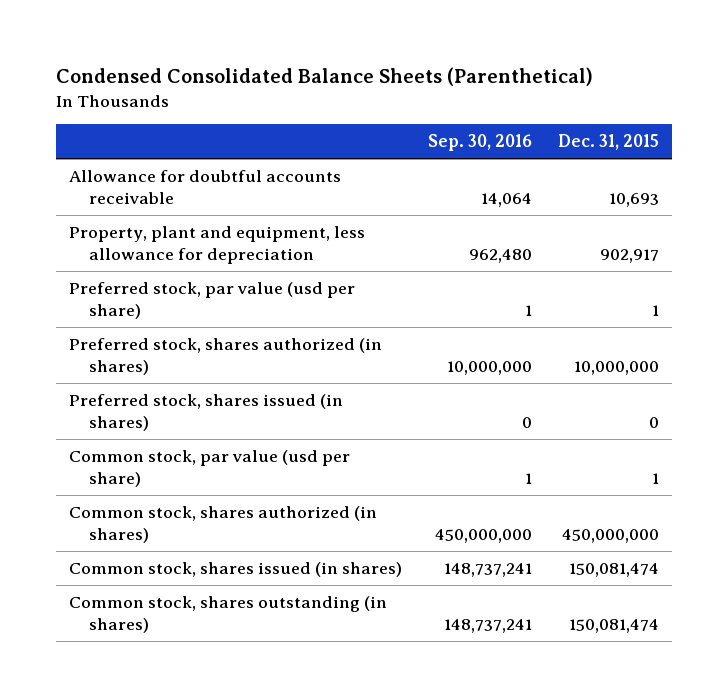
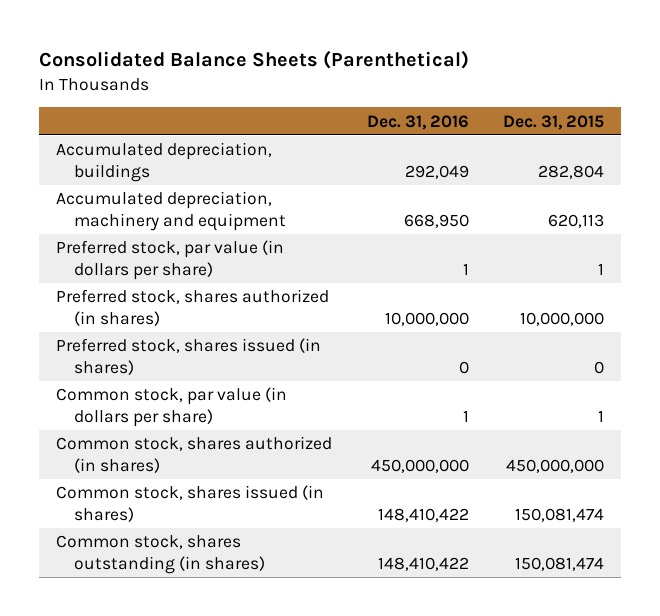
[55,67,593,87] Condensed Consolidated Balance Sheets (Parenthetical) -> [39,50,470,70] Consolidated Balance Sheets (Parenthetical)
[427,134,532,152] Sep. 30, 2016 -> none
none -> [366,114,469,130] Dec. 31, 2016
[68,169,341,205] Allowance for doubtful accounts receivable -> none
[68,225,365,265] Property, plant and equipment, less allowance for depreciation -> none
none -> [56,142,273,182] Accumulated depreciation, buildings
none -> [56,191,287,231] Accumulated depreciation, machinery and equipment
[68,281,355,320] Preferred stock, par value (usd per share) -> [56,240,285,280] Preferred stock, par value (in dollars per share)
[68,449,350,488] Common stock, par value (usd per share) -> [56,387,288,427] Common stock, par value (in dollars per share)

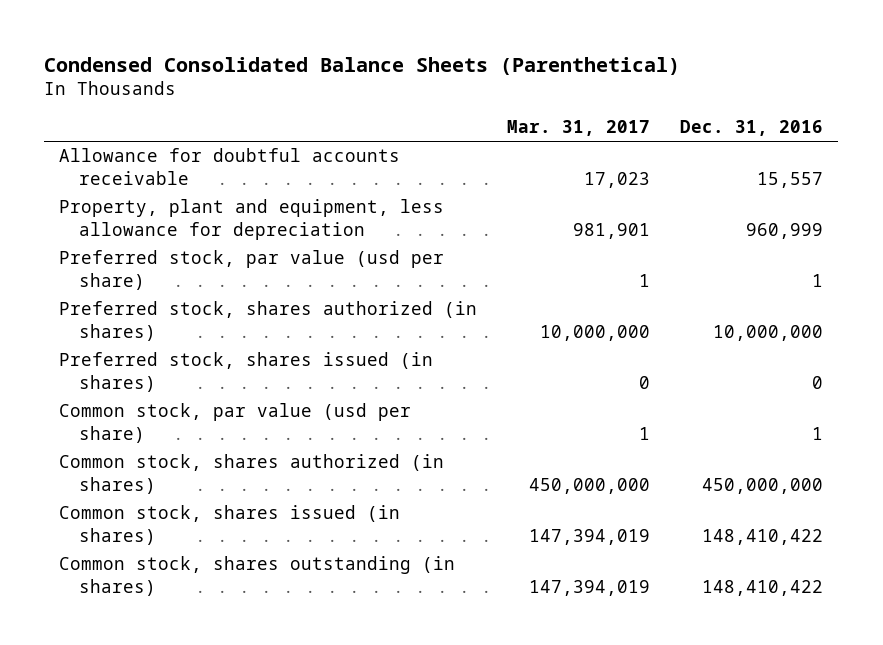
[39,50,470,70] Consolidated Balance Sheets (Parenthetical) -> [44,56,681,75] Condensed Consolidated Balance Sheets (Parenthetical)
[502,114,604,130] Dec. 31, 2015 -> none
none -> [507,120,651,137] Mar. 31, 2017
[56,142,273,182] Accumulated depreciation, buildings -> none
[56,191,287,231] Accumulated depreciation, machinery and equipment -> none
none -> [59,148,401,186] Allowance for doubtful accounts receivable
none -> [59,199,445,241] Property, plant and equipment, less allowance for depreciation
[56,240,285,280] Preferred stock, par value (in dollars per share) -> [59,250,445,291] Preferred stock, par value (usd per share)
[56,387,288,427] Common stock, par value (in dollars per share) -> [59,403,412,444] Common stock, par value (usd per share)

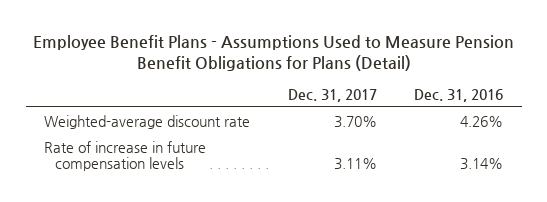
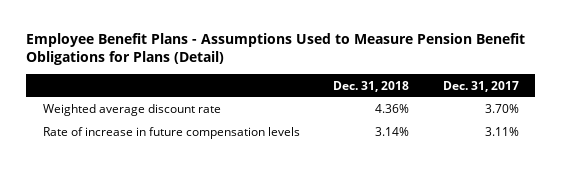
[413,88,503,102] Dec. 31, 2016 -> none
none -> [333,80,410,92] Dec. 31, 2018
[44,114,251,129] Weighted-average discount rate -> [42,104,221,117] Weighted average discount rate

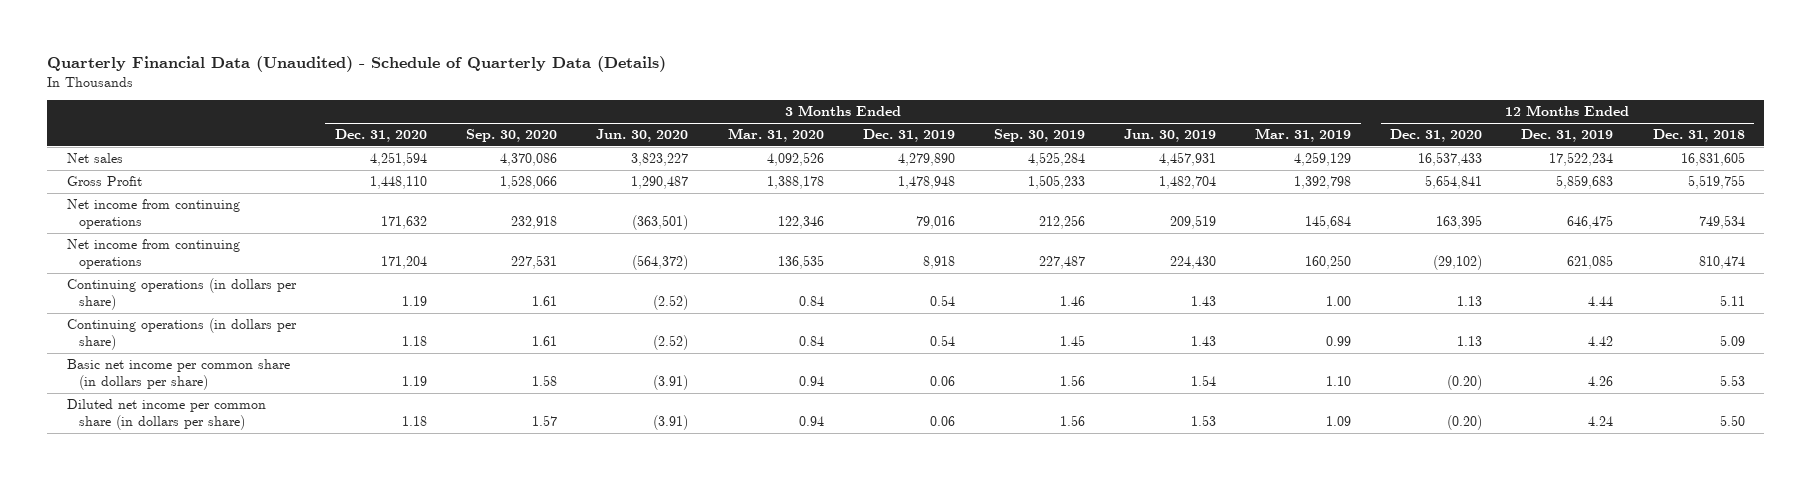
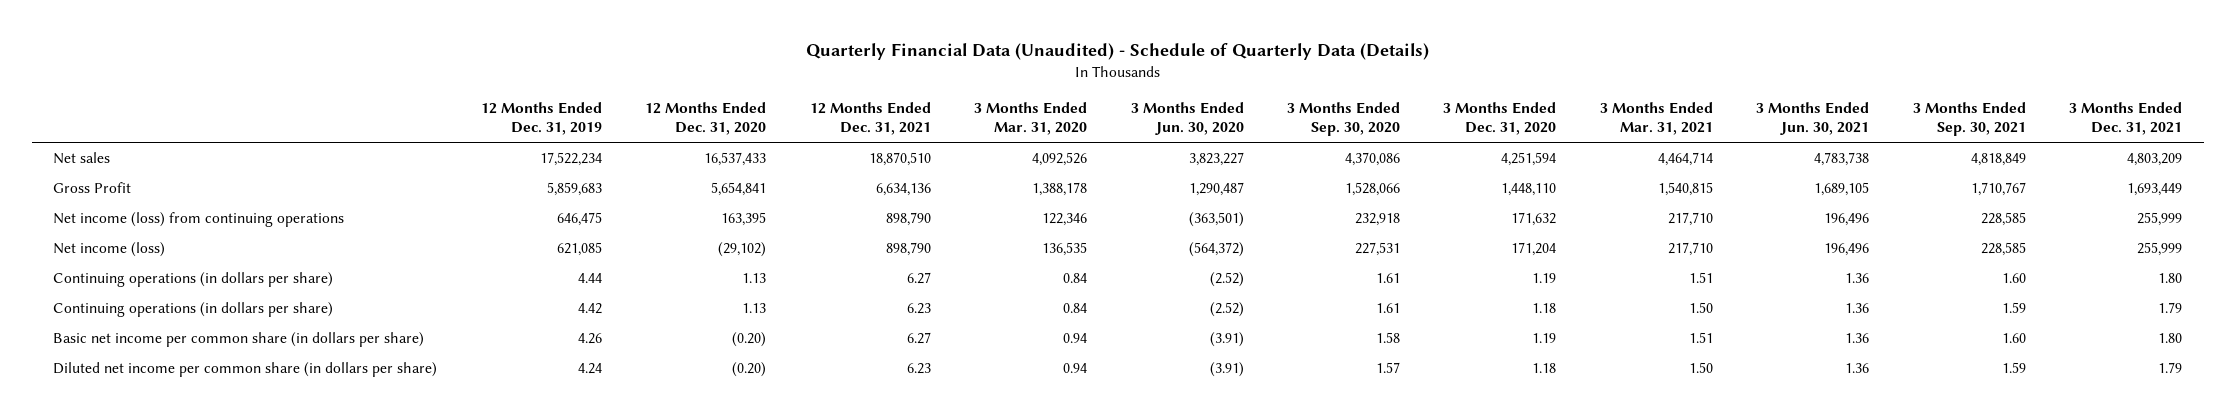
[862,129,955,143] Dec. 31, 2019 -> none
[993,129,1085,143] Sep. 30, 2019 -> none
[1123,129,1216,143] Jun. 30, 2019 -> none
[1255,128,1352,143] Mar. 31, 2019 -> none
[1652,129,1745,143] Dec. 31, 2018 -> none
none -> [809,102,931,136] 12 Months Ended Dec. 31, 2021
none -> [1599,102,1713,136] 3 Months Ended Mar. 31, 2021
none -> [1756,102,1870,136] 3 Months Ended Jun. 30, 2021
none -> [1912,102,2026,137] 3 Months Ended Sep. 30, 2021
none -> [2069,102,2183,136] 3 Months Ended Dec. 31, 2021
[66,199,240,230] Net income from continuing operations -> [53,212,345,228] Net income (loss) from continuing operations
[66,239,240,270] Net income from continuing operations -> [53,242,166,258] Net income (loss)

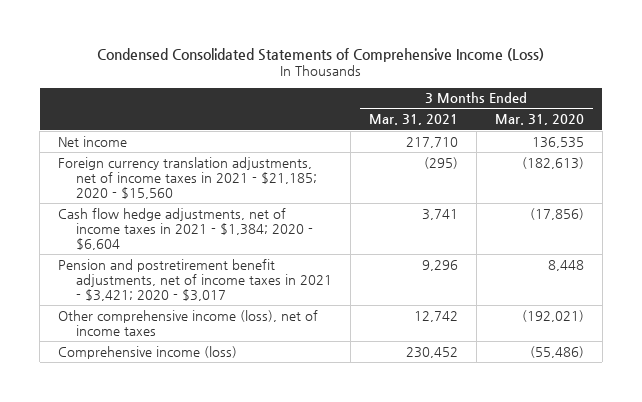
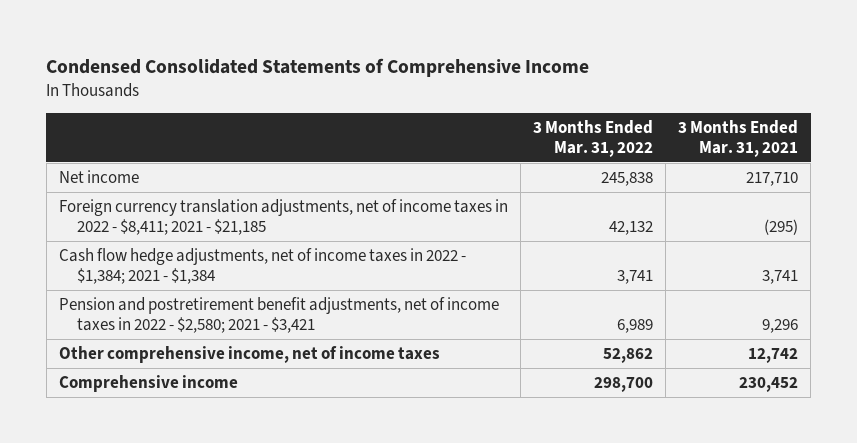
[96,47,544,62] Condensed Consolidated Statements of Comprehensive Income (Loss) -> [46,57,590,77] Condensed Consolidated Statements of Comprehensive Income
[494,114,584,126] Mar. 31, 2020 -> none
none -> [532,119,653,157] 3 Months Ended Mar. 31, 2022
[57,156,318,199] Foreign currency translation adjustments, net of income taxes in 2021 - $21,185; 2020 - $15,560 -> [58,198,508,236] Foreign currency translation adjustments, net of income taxes in 2022 - $8,411; 2021 - $21,185
[57,207,314,250] Cash flow hedge adjustments, net of income taxes in 2021 - $1,384; 2020 - $6,604 -> [58,247,466,285] Cash flow hedge adjustments, net of income taxes in 2022 - $1,384; 2021 - $1,384
[57,258,333,301] Pension and postretirement benefit adjustments, net of income taxes in 2021 - $3,421; 2020 - $3,017 -> [58,296,499,334] Pension and postretirement benefit adjustments, net of income taxes in 2022 - $2,580; 2021 - $3,421
[57,309,318,336] Other comprehensive income (loss), net of income taxes -> [58,345,440,363] Other comprehensive income, net of income taxes
[57,345,237,359] Comprehensive income (loss) -> [58,374,238,392] Comprehensive income

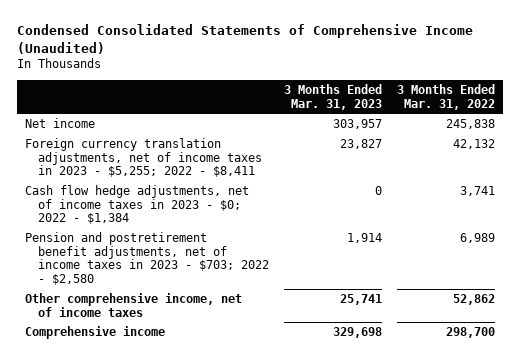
[46,57,590,77] Condensed Consolidated Statements of Comprehensive Income -> [17,24,474,54] Condensed Consolidated Statements of Comprehensive Income (Unaudited)
[678,119,799,157] 3 Months Ended Mar. 31, 2021 -> none
none -> [284,83,383,110] 3 Months Ended Mar. 31, 2023
[58,198,508,236] Foreign currency translation adjustments, net of income taxes in 2022 - $8,411; 2021 - $21,185 -> [25,138,262,178] Foreign currency translation adjustments, net of income taxes in 2023 - $5,255; 2022 - $8,411
[58,247,466,285] Cash flow hedge adjustments, net of income taxes in 2022 - $1,384; 2021 - $1,384 -> [25,185,250,225] Cash flow hedge adjustments, net of income taxes in 2023 - $0; 2022 - $1,384
[58,296,499,334] Pension and postretirement benefit adjustments, net of income taxes in 2022 - $2,580; 2021 - $3,421 -> [25,232,269,285] Pension and postretirement benefit adjustments, net of income taxes in 2023 - $703; 2022 - $2,580

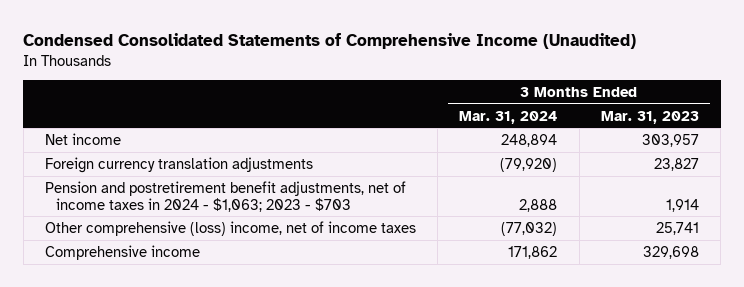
[397,83,496,110] 3 Months Ended Mar. 31, 2022 -> none
none -> [459,110,558,124] Mar. 31, 2024
[25,185,250,225] Cash flow hedge adjustments, net of income taxes in 2023 - $0; 2022 - $1,384 -> none
[25,138,262,178] Foreign currency translation adjustments, net of income taxes in 2023 - $5,255; 2022 - $8,411 -> [44,156,313,173] Foreign currency translation adjustments
[25,232,269,285] Pension and postretirement benefit adjustments, net of income taxes in 2023 - $703; 2022 - $2,580 -> [44,180,406,212] Pension and postretirement benefit adjustments, net of income taxes in 2024 - $1,063; 2023 - $703
[25,293,243,317] Other comprehensive income, net of income taxes -> [44,220,416,236] Other comprehensive (loss) income, net of income taxes

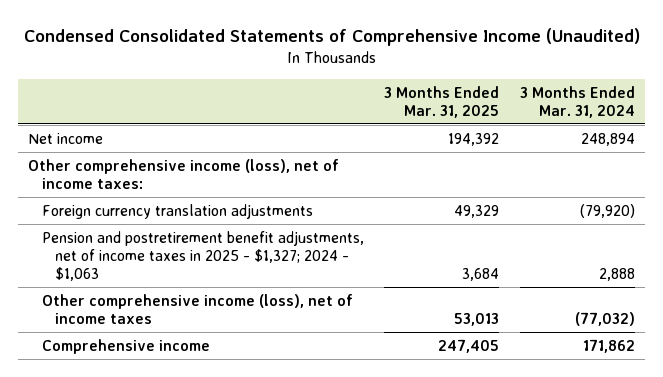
[600,110,699,124] Mar. 31, 2023 -> none
none -> [384,85,500,118] 3 Months Ended Mar. 31, 2025
none -> [28,158,340,189] Other comprehensive income (loss), net of income taxes:
[44,180,406,212] Pension and postretirement benefit adjustments, net of income taxes in 2024 - $1,063; 2023 - $703 -> [41,230,364,281] Pension and postretirement benefit adjustments, net of income taxes in 2025 - $1,327; 2024 - $1,063
[44,220,416,236] Other comprehensive (loss) income, net of income taxes -> [41,293,353,324] Other comprehensive income (loss), net of income taxes

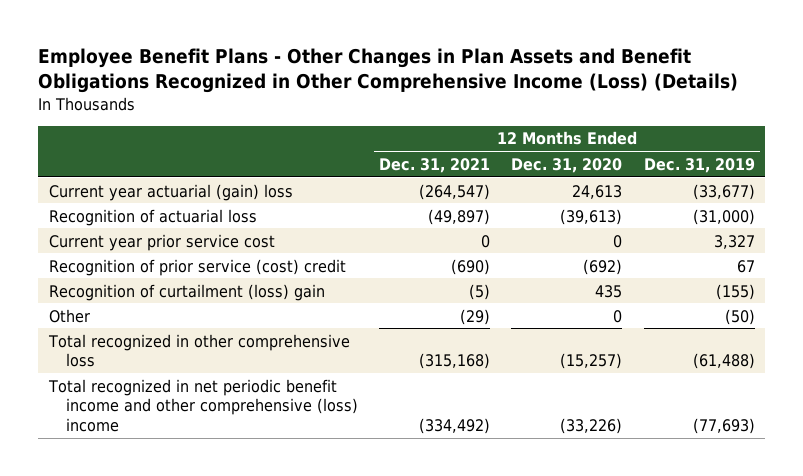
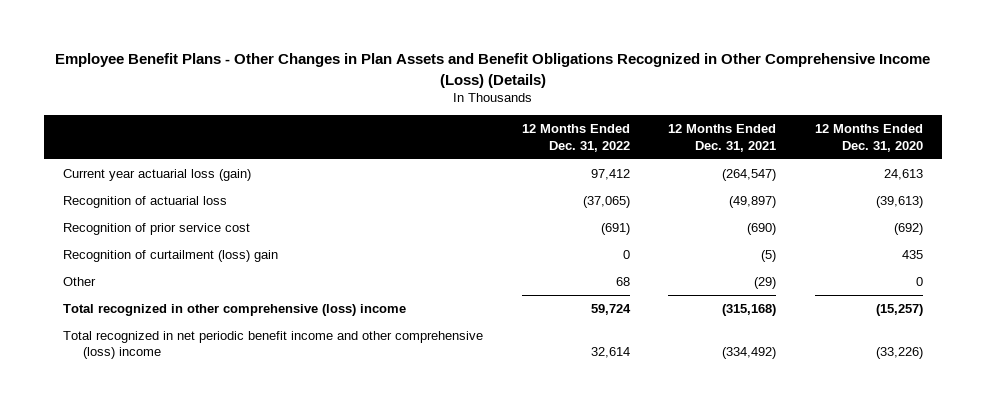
[643,157,755,173] Dec. 31, 2019 -> none
none -> [521,124,630,152] 12 Months Ended Dec. 31, 2022
[48,183,293,201] Current year actuarial (gain) loss -> [63,168,252,181] Current year actuarial loss (gain)
[48,233,275,251] Current year prior service cost -> none
[48,258,346,276] Recognition of prior service (cost) credit -> [63,222,251,235] Recognition of prior service cost
[47,333,350,368] Total recognized in other comprehensive loss -> [63,303,407,316] Total recognized in other comprehensive (loss) income

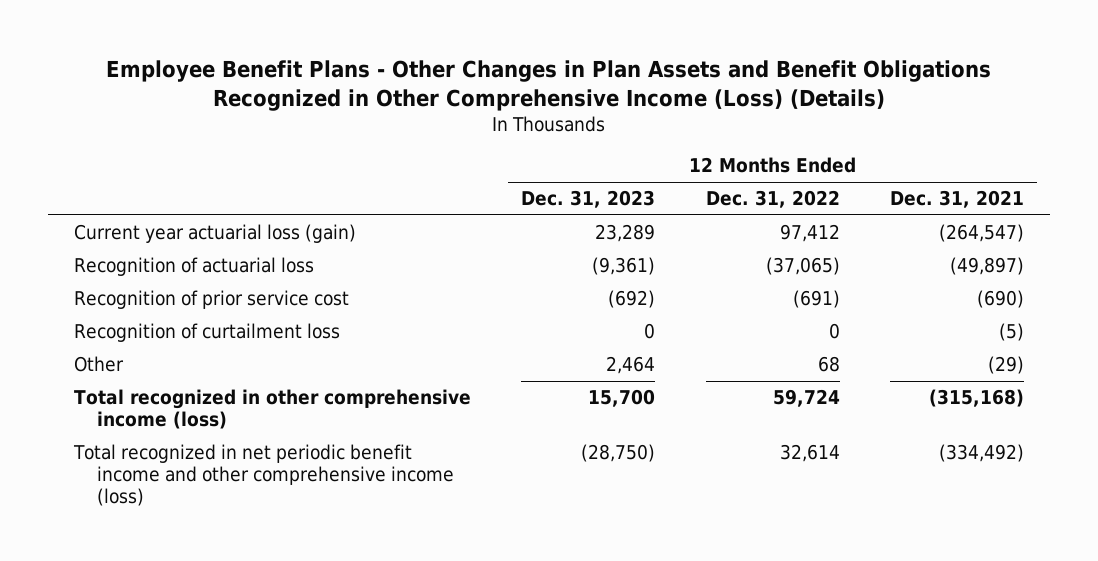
[814,124,923,152] 12 Months Ended Dec. 31, 2020 -> none
none -> [521,190,656,209] Dec. 31, 2023
[63,249,279,262] Recognition of curtailment (loss) gain -> [73,323,340,343] Recognition of curtailment loss
[63,303,407,316] Total recognized in other comprehensive (loss) income -> [73,389,471,430] Total recognized in other comprehensive income (loss)
[63,330,484,360] Total recognized in net periodic benefit income and other comprehensive (loss) income -> [72,444,454,507] Total recognized in net periodic benefit income and other comprehensive income (loss)

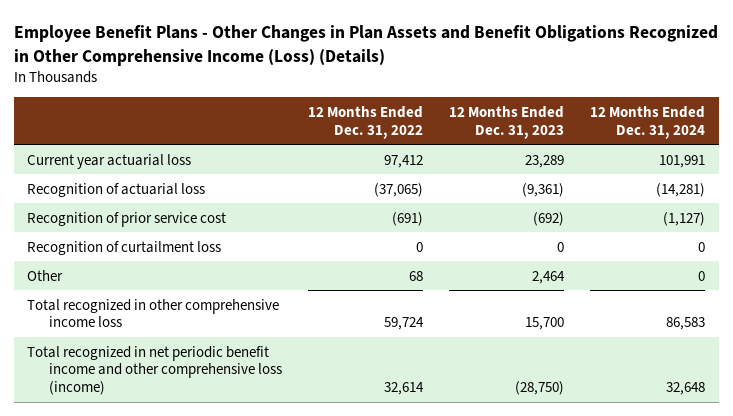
[890,190,1025,209] Dec. 31, 2021 -> none
none -> [590,105,706,139] 12 Months Ended Dec. 31, 2024
[73,224,356,244] Current year actuarial loss (gain) -> [27,153,192,169] Current year actuarial loss
[73,389,471,430] Total recognized in other comprehensive income (loss) -> [27,298,280,328] Total recognized in other comprehensive income loss
[72,444,454,507] Total recognized in net periodic benefit income and other comprehensive income (loss) -> [27,345,283,396] Total recognized in net periodic benefit income and other comprehensive loss (income)

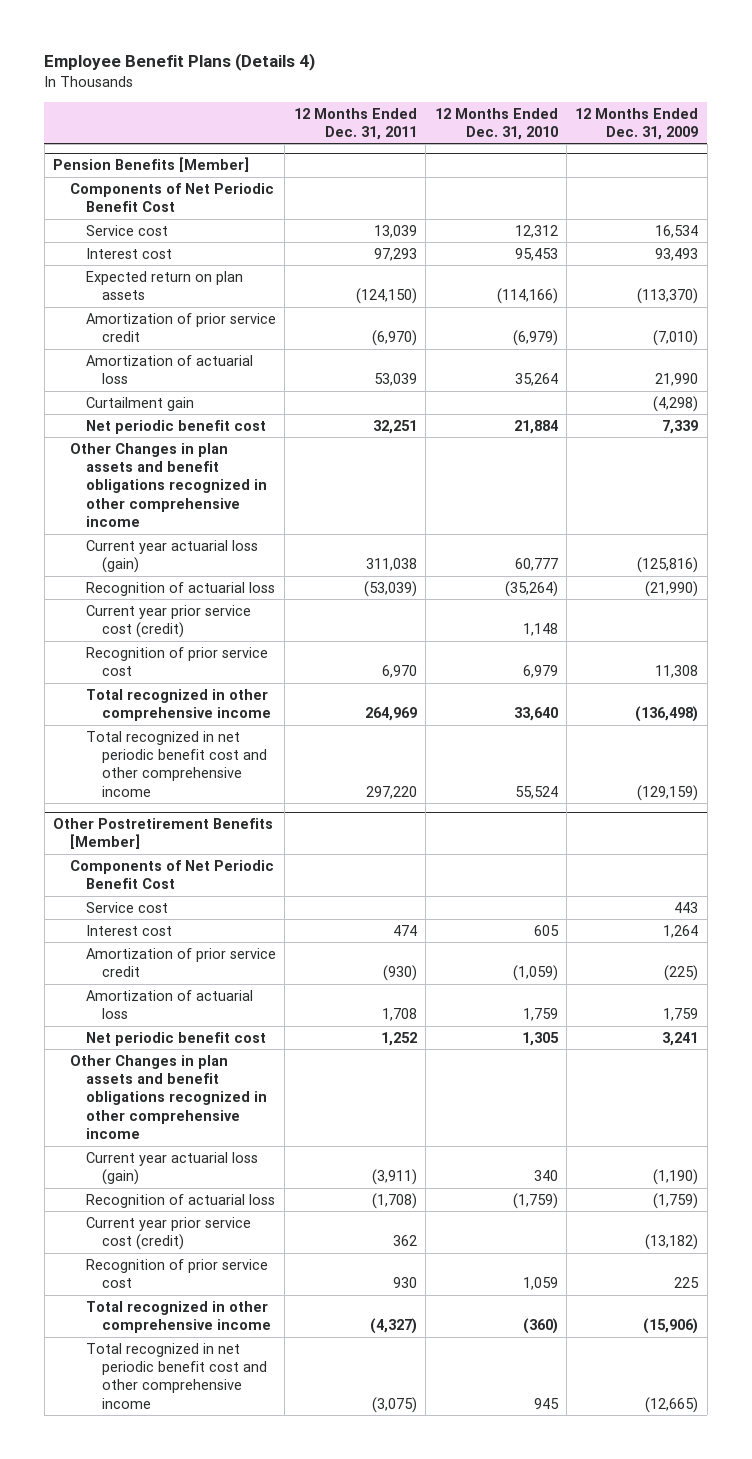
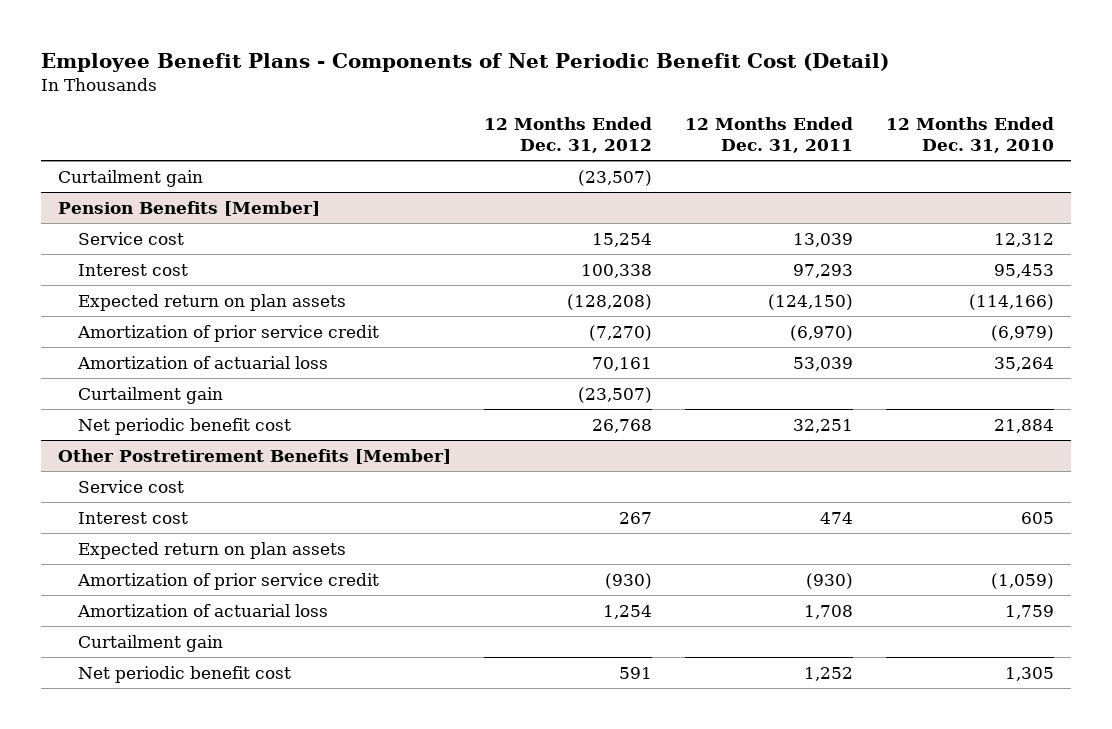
[44,53,316,72] Employee Benefit Plans (Details 4) -> [41,53,890,73] Employee Benefit Plans - Components of Net Periodic Benefit Cost (Detail)
[575,107,699,140] 12 Months Ended Dec. 31, 2009 -> none
none -> [484,117,653,153] 12 Months Ended Dec. 31, 2012
none -> [58,169,204,187] Curtailment gain
[69,182,274,213] Components of Net Periodic Benefit Cost -> none
[69,442,268,528] Other Changes in plan assets and benefit obligations recognized in other comprehensive income -> none
[86,539,259,574] Current year actuarial loss (gain) -> none
[86,581,276,596] Recognition of actuarial loss -> none
[86,604,252,639] Current year prior service cost (credit) -> none
[86,646,269,677] Recognition of prior service cost -> none
[86,688,272,722] Total recognized in other comprehensive income -> none
[86,730,268,797] Total recognized in net periodic benefit cost and other comprehensive income -> none
[69,859,274,890] Components of Net Periodic Benefit Cost -> none
none -> [77,541,346,559] Expected return on plan assets
none -> [77,634,223,652] Curtailment gain
[69,1054,268,1140] Other Changes in plan assets and benefit obligations recognized in other comprehensive income -> none
[86,1151,259,1186] Current year actuarial loss (gain) -> none
[86,1193,276,1208] Recognition of actuarial loss -> none
[86,1216,252,1251] Current year prior service cost (credit) -> none
[86,1258,269,1289] Recognition of prior service cost -> none
[86,1300,272,1334] Total recognized in other comprehensive income -> none
[86,1342,268,1409] Total recognized in net periodic benefit cost and other comprehensive income -> none

